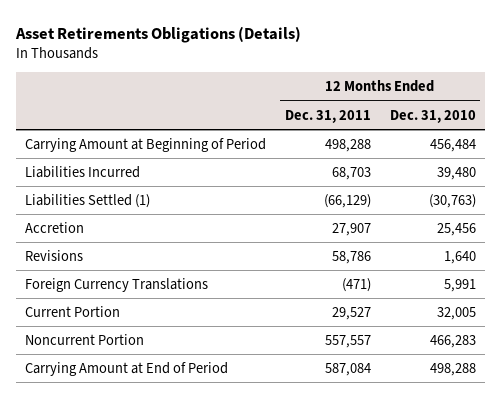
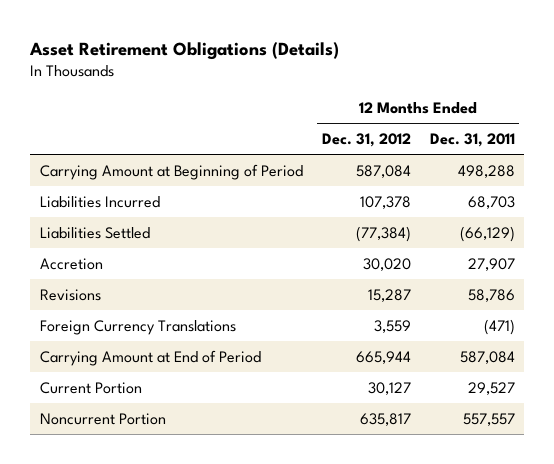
[15,25,302,43] Asset Retirements Obligations (Details) -> [29,41,340,60] Asset Retirement Obligations (Details)
[389,109,476,123] Dec. 31, 2010 -> none
none -> [321,133,411,148] Dec. 31, 2012
[25,193,151,208] Liabilities Settled (1) -> [39,226,150,239] Liabilities Settled
[25,361,229,376] Carrying Amount at End of Period -> [39,349,261,366] Carrying Amount at End of Period

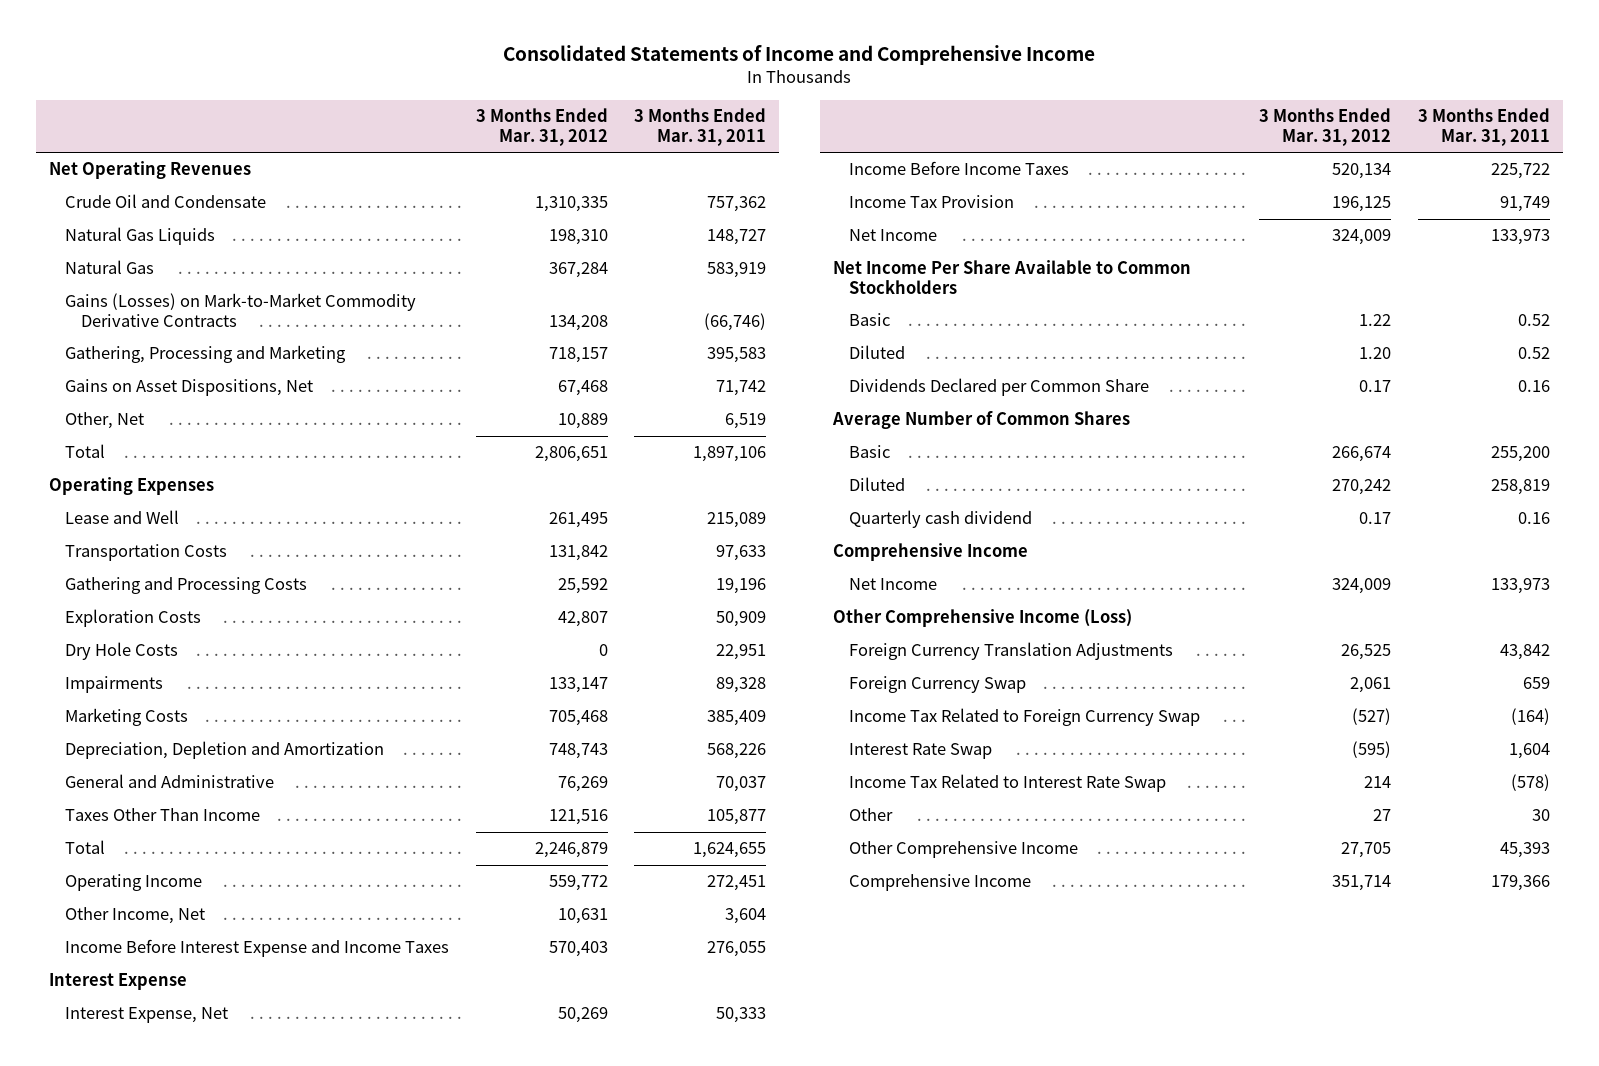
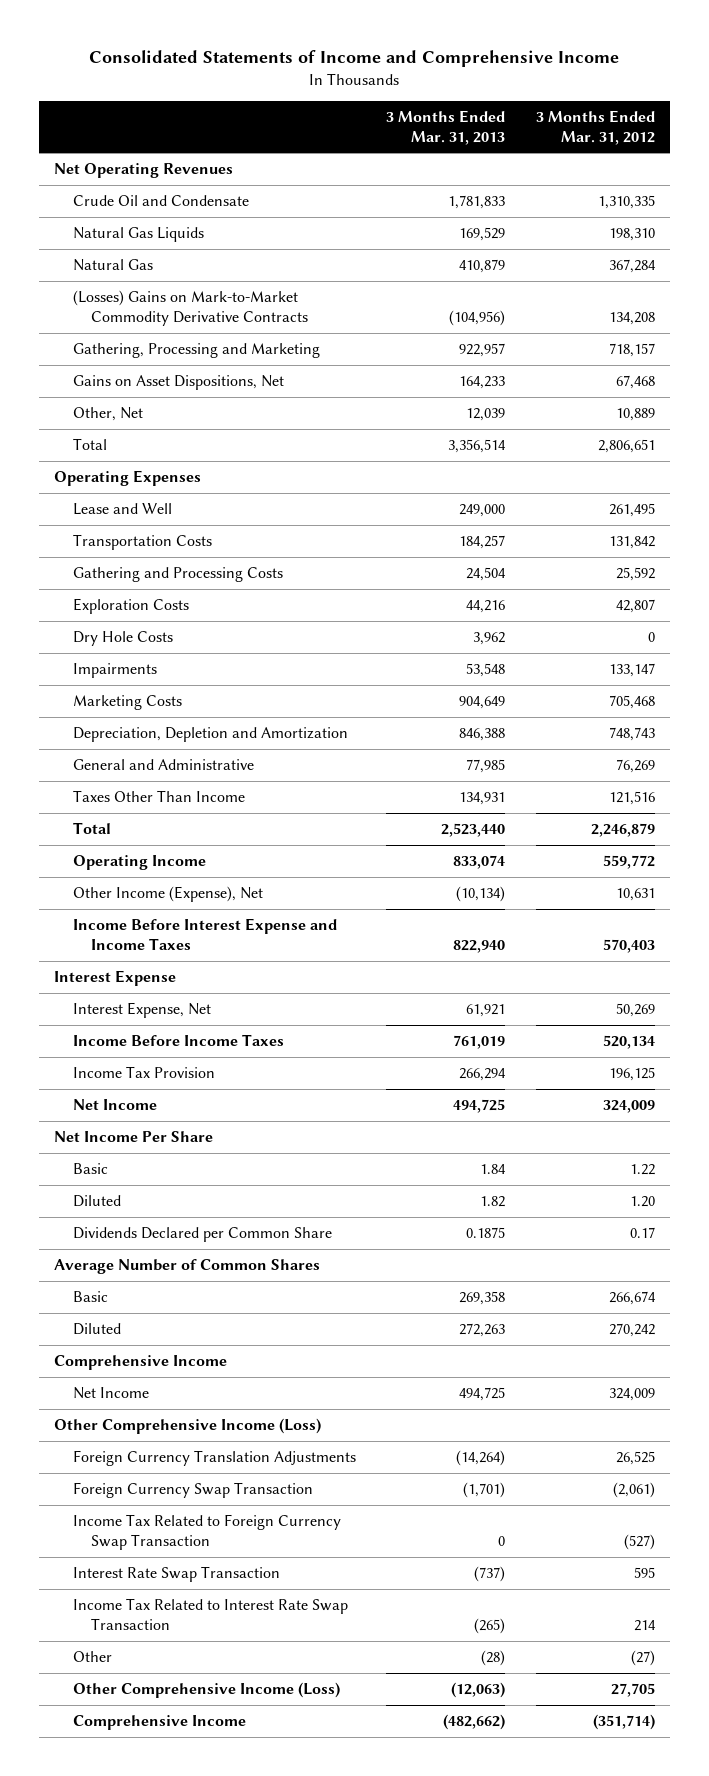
[633,108,766,146] 3 Months Ended Mar. 31, 2011 -> none
none -> [386,109,506,145] 3 Months Ended Mar. 31, 2013
[65,293,417,328] Gains (Losses) on Mark-to-Market Commodity Derivative Contracts -> [72,290,309,327] (Losses) Gains on Mark-to-Market Commodity Derivative Contracts
[65,907,206,925] Other Income, Net -> [72,886,263,903] Other Income (Expense), Net
[833,260,1192,295] Net Income Per Share Available to Common Stockholders -> [54,1131,214,1143] Net Income Per Share
[849,510,1033,529] Quarterly cash dividend -> none
[849,676,1027,694] Foreign Currency Swap -> [72,1482,313,1499] Foreign Currency Swap Transaction
[1350,677,1392,694] 2,061 -> [612,1482,655,1499] (2,061)
[849,708,1201,727] Income Tax Related to Foreign Currency Swap -> [72,1514,341,1551] Income Tax Related to Foreign Currency Swap Transaction
[849,743,993,760] Interest Rate Swap -> [72,1566,280,1583] Interest Rate Swap Transaction
[1352,741,1392,759] (595) -> [633,1567,655,1579] 595
[849,774,1167,793] Income Tax Related to Interest Rate Swap -> [72,1598,348,1631] Income Tax Related to Interest Rate Swap Transaction
[1373,809,1392,822] 27 -> [630,1650,655,1667] (27)
[849,841,1079,859] Other Comprehensive Income -> [72,1682,340,1699] Other Comprehensive Income (Loss)
[1332,875,1392,892] 351,714 -> [592,1714,655,1731] (351,714)

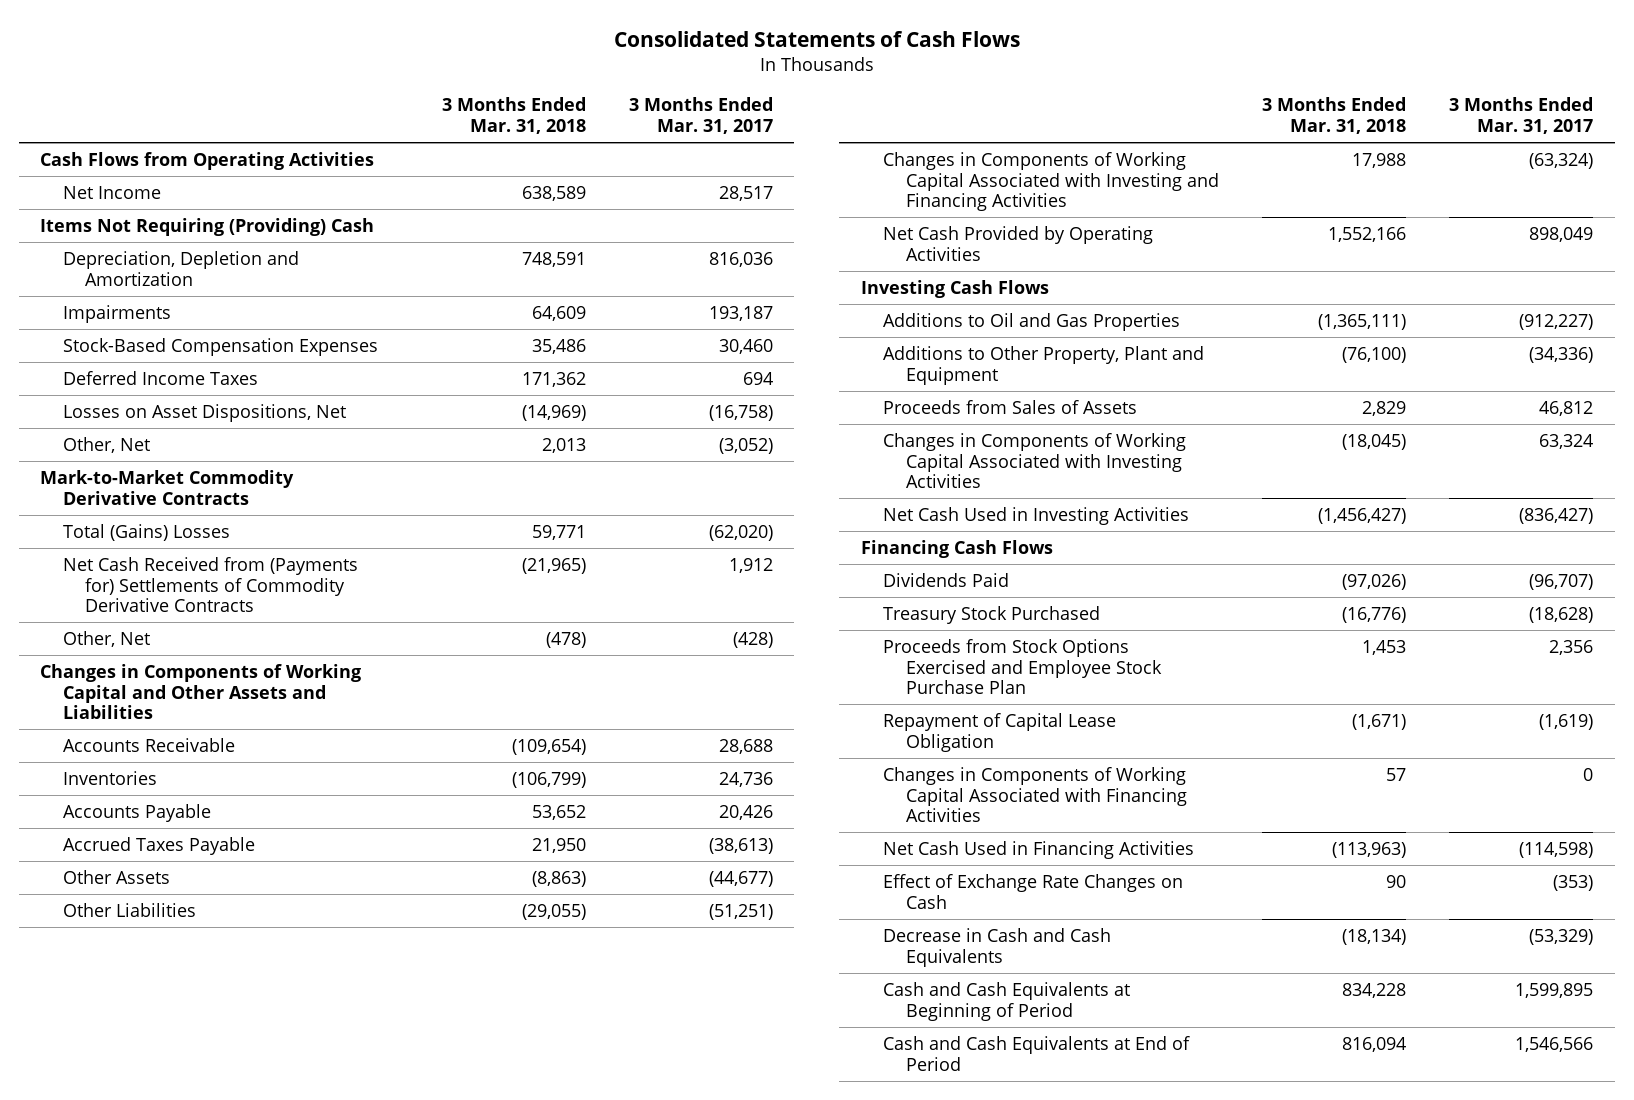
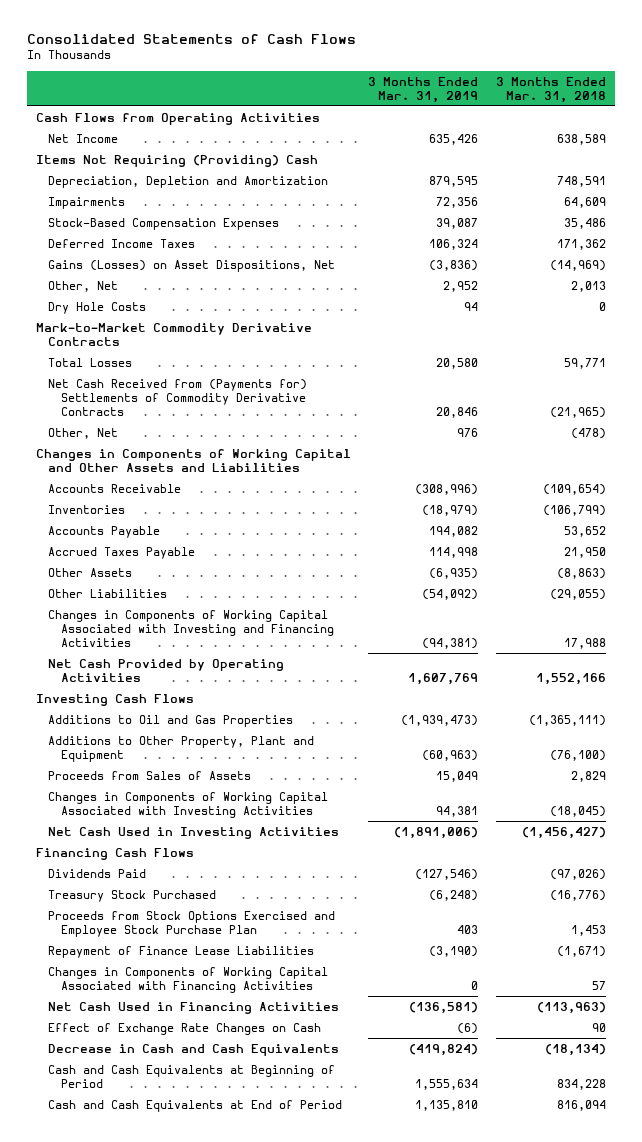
[628,97,773,135] 3 Months Ended Mar. 31, 2017 -> none
none -> [368,76,479,103] 3 Months Ended Mar. 31, 2019
[62,403,346,422] Losses on Asset Dispositions, Net -> [48,259,336,272] Gains (Losses) on Asset Dispositions, Net
none -> [48,301,147,314] Dry Hole Costs
[62,523,230,541] Total (Gains) Losses -> [48,357,133,367] Total Losses
[883,712,1117,752] Repayment of Capital Lease Obligation -> [48,945,315,958] Repayment of Finance Lease Liabilities

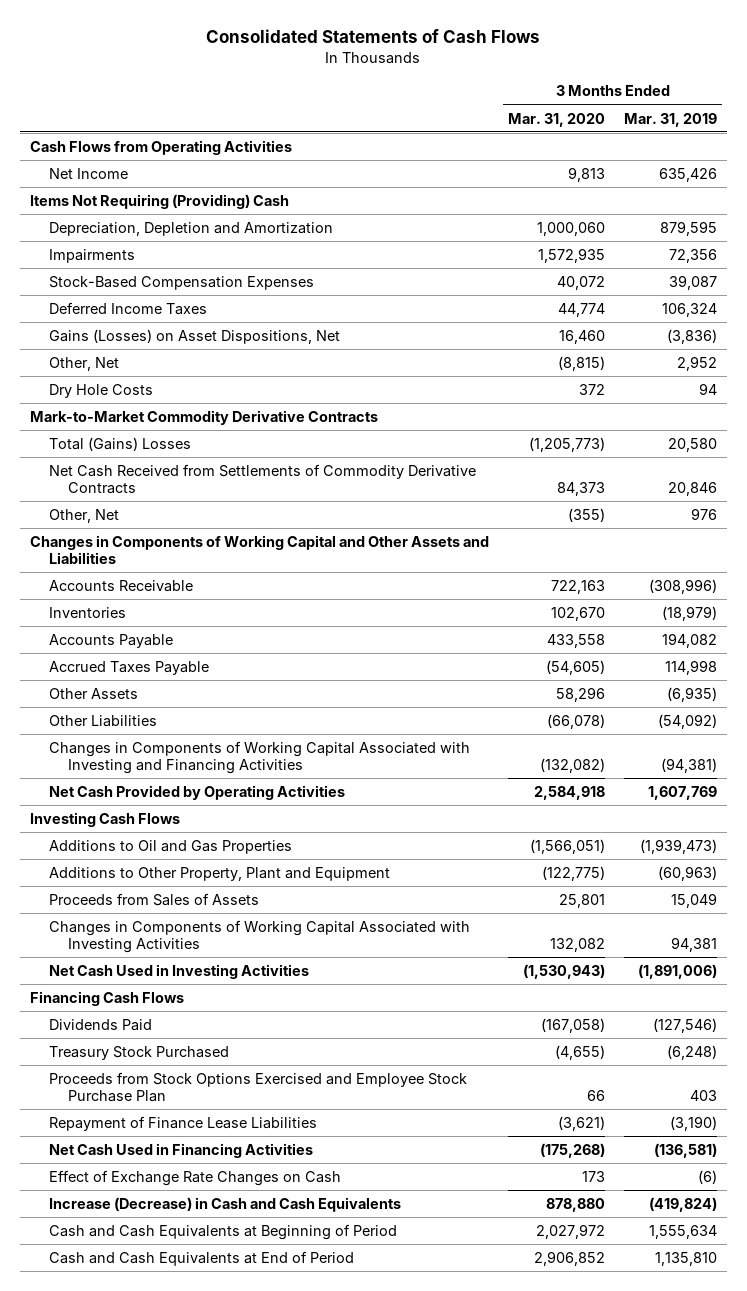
[496,76,607,103] 3 Months Ended Mar. 31, 2018 -> none
none -> [507,112,605,127] Mar. 31, 2020
[48,357,133,367] Total Losses -> [48,437,191,452] Total (Gains) Losses
[48,378,308,416] Net Cash Received from (Payments for) Settlements of Commodity Derivative Contracts -> [48,464,476,495] Net Cash Received from Settlements of Commodity Derivative Contracts
[48,966,329,993] Changes in Components of Working Capital Associated with Financing Activities -> none
[48,1043,340,1056] Decrease in Cash and Cash Equivalents -> [48,1197,401,1213] Increase (Decrease) in Cash and Cash Equivalents

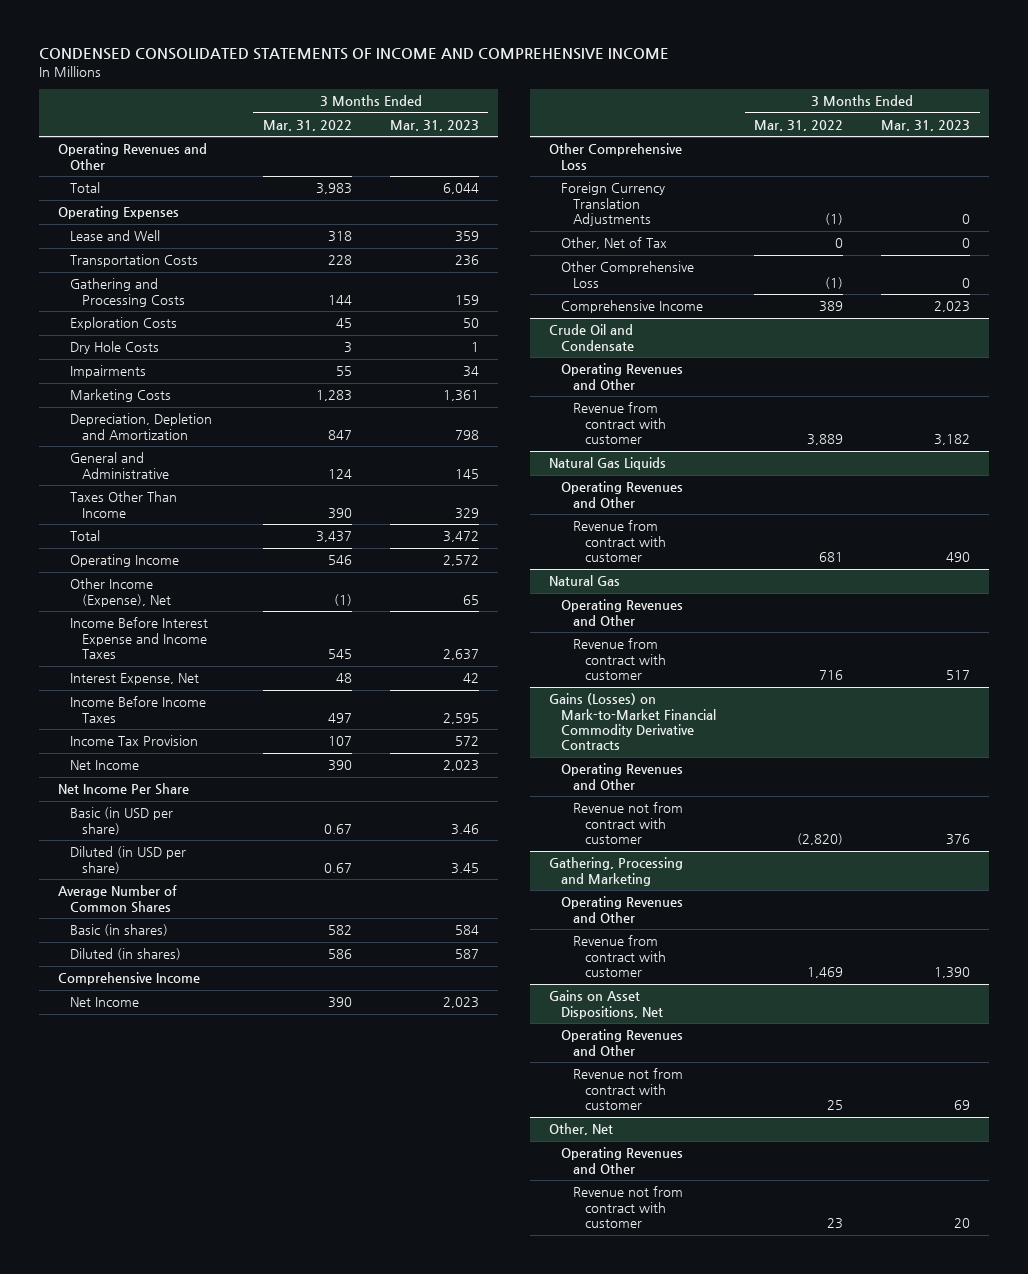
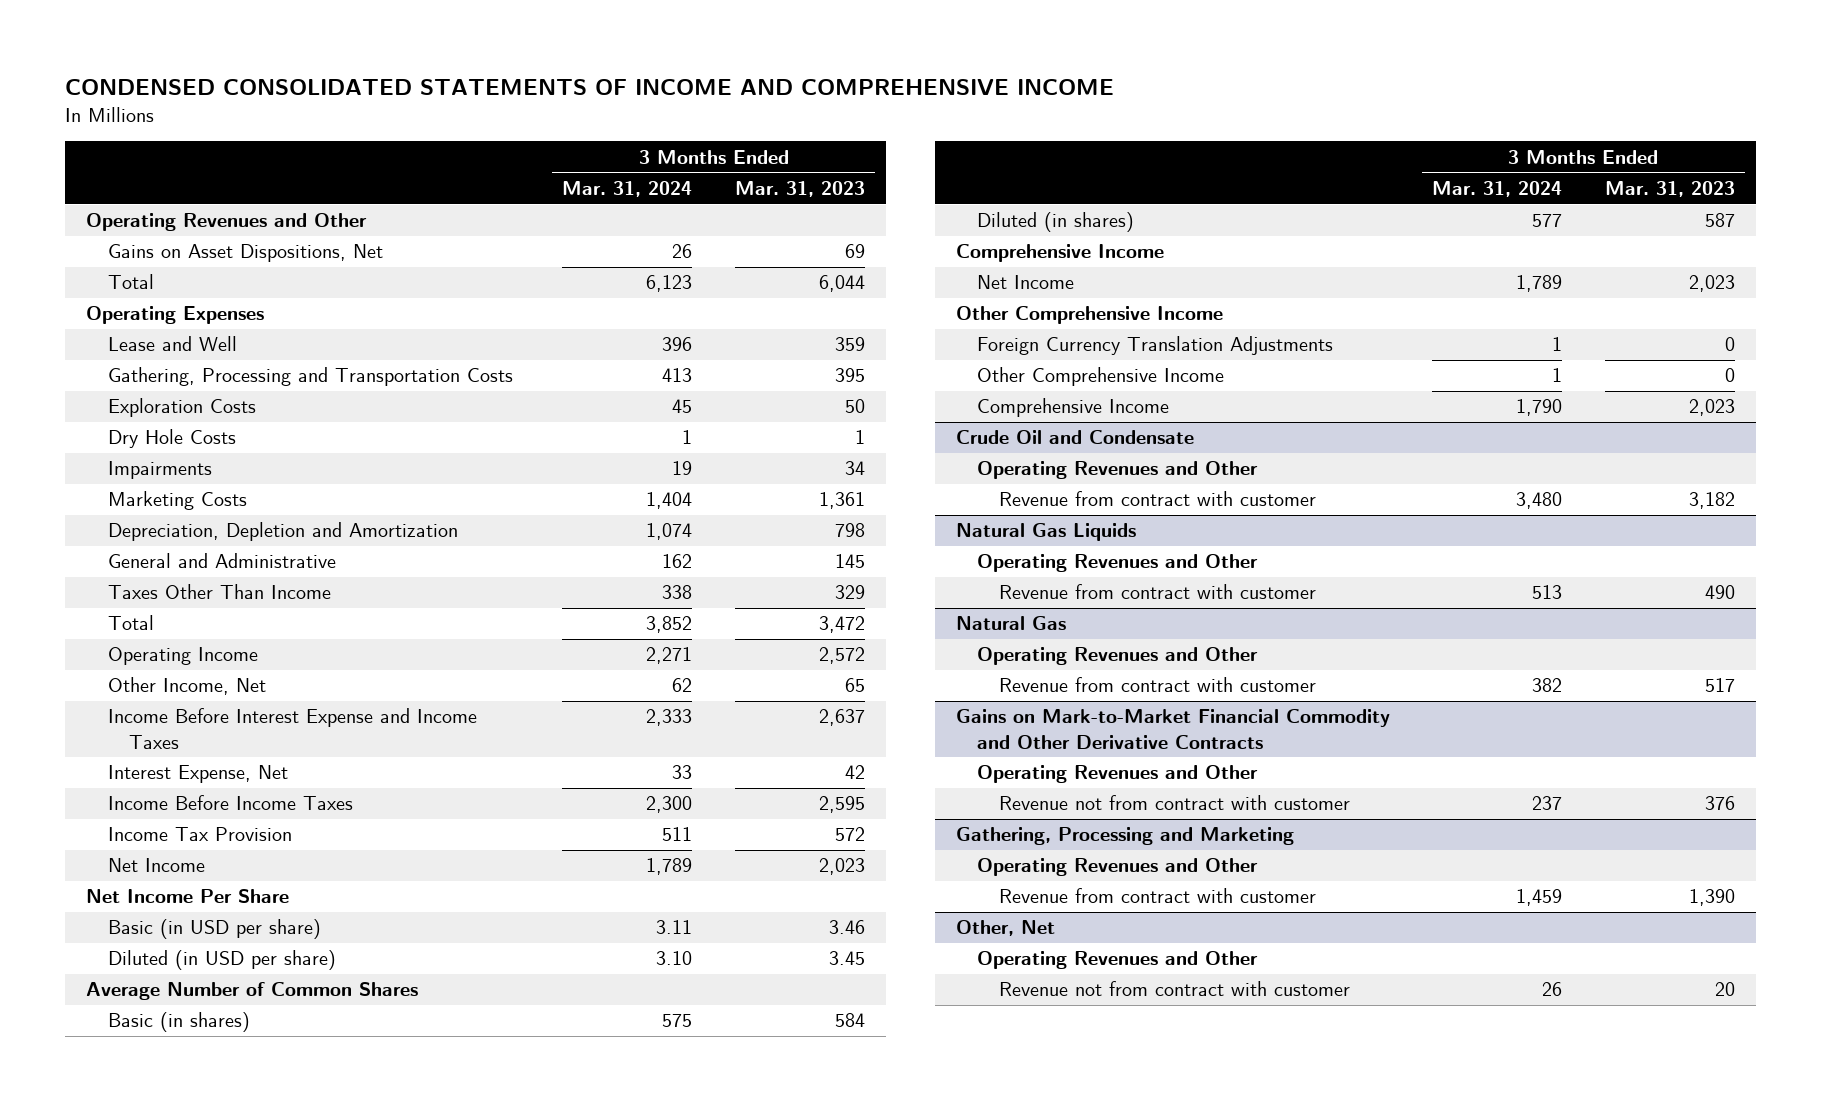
[262,119,352,131] Mar. 31, 2022 -> none
none -> [562,180,693,197] Mar. 31, 2024
none -> [107,244,383,263] Gains on Asset Dispositions, Net
[69,254,198,268] Transportation Costs -> none
[69,278,185,307] Gathering and Processing Costs -> [107,367,513,387] Gathering, Processing and Transportation Costs
[454,294,479,305] 159 -> [834,368,865,383] 395
[69,578,171,607] Other Income (Expense), Net -> [107,677,266,696] Other Income, Net
[548,143,682,170] Other Comprehensive Loss -> [955,306,1223,325] Other Comprehensive Income
[561,237,668,250] Other, Net of Tax -> none
[561,261,695,288] Other Comprehensive Loss -> [977,367,1225,387] Other Comprehensive Income
[548,693,717,751] Gains (Losses) on Mark-to-Market Financial Commodity Derivative Contracts -> [955,709,1390,749] Gains on Mark-to-Market Financial Commodity and Other Derivative Contracts
[548,990,664,1019] Gains on Asset Dispositions, Net -> none
[561,1029,684,1056] Operating Revenues and Other -> none
[573,1068,684,1111] Revenue not from contract with customer -> none

